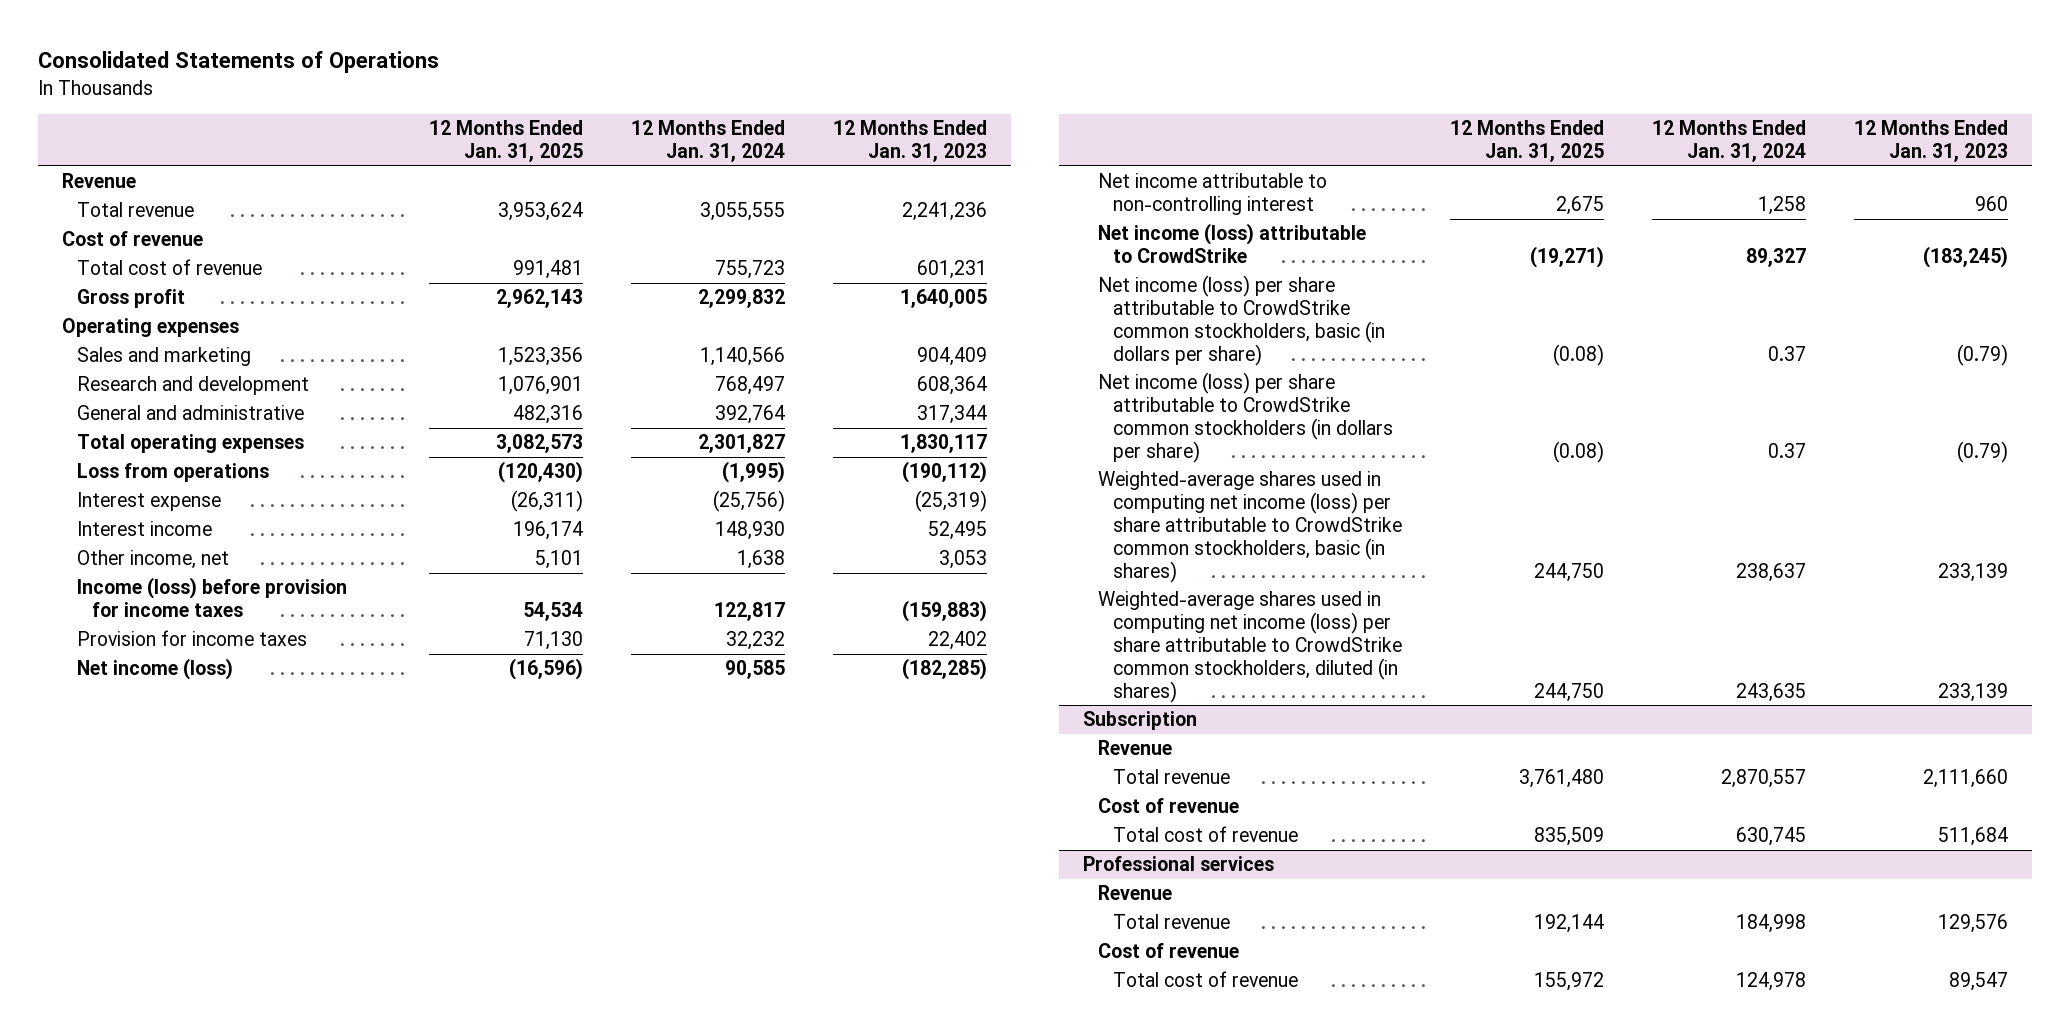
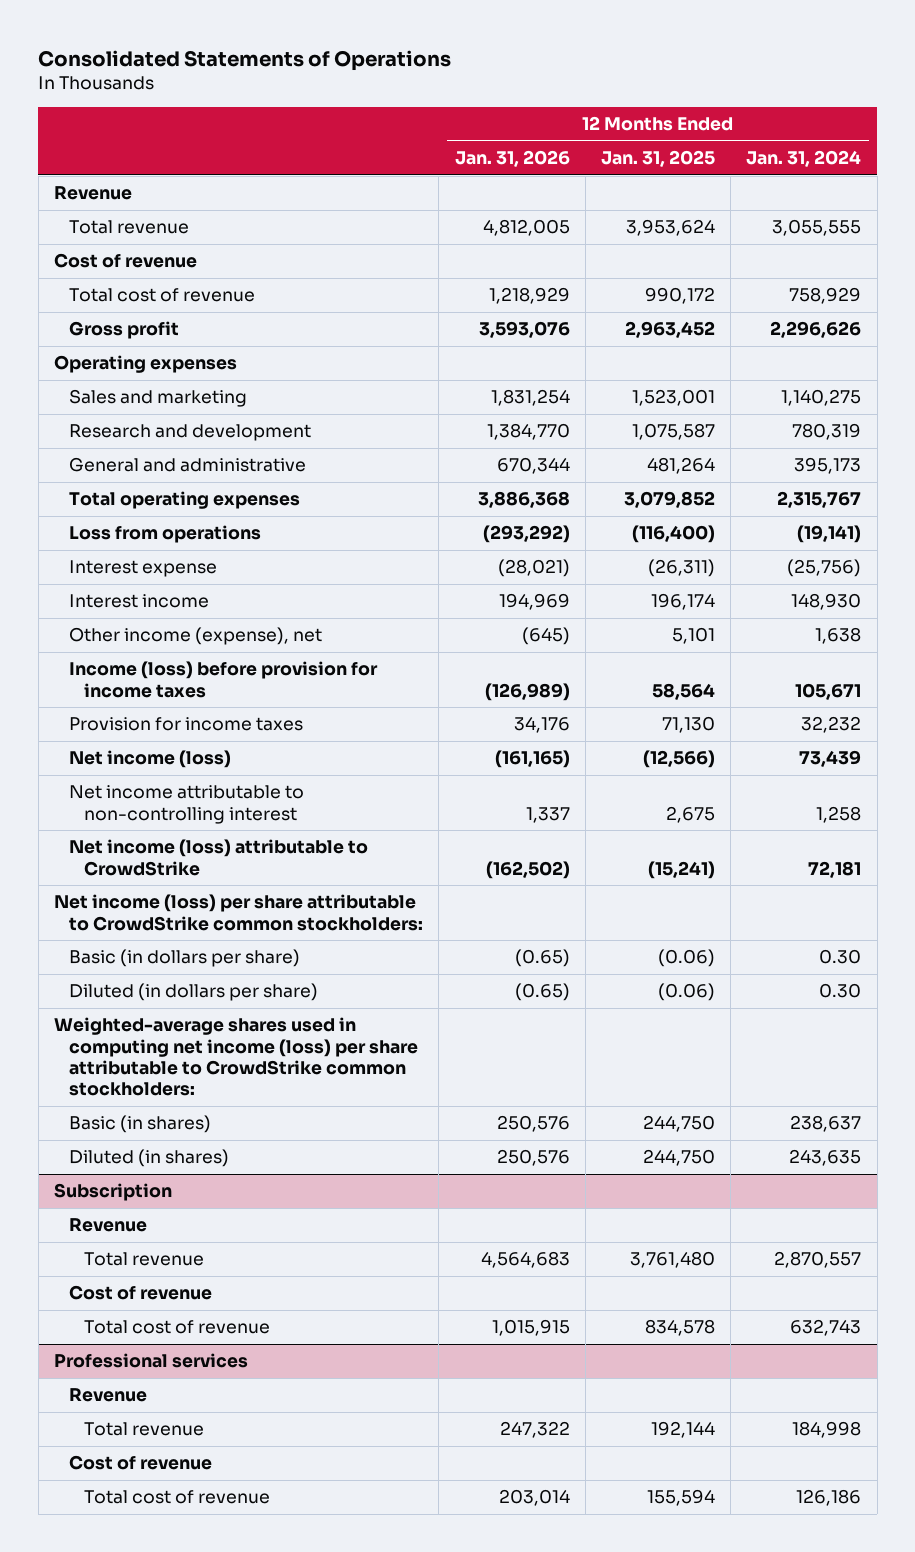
[832,120,987,162] 12 Months Ended Jan. 31, 2023 -> none
none -> [454,150,570,168] Jan. 31, 2026
[513,260,584,280] 991,481 -> [644,287,715,305] 990,172
[715,260,786,280] 755,723 -> [789,287,862,305] 758,929
[496,289,584,309] 2,962,143 -> [624,321,715,339] 2,963,452
[698,289,786,309] 2,299,832 -> [770,321,862,339] 2,296,626
[498,347,584,367] 1,523,356 -> [631,389,715,407] 1,523,001
[700,347,786,367] 1,140,566 -> [781,389,862,407] 1,140,275
[498,376,584,396] 1,076,901 -> [631,423,715,441] 1,075,587
[715,376,786,396] 768,497 -> [792,423,862,441] 780,319
[513,405,584,425] 482,316 -> [646,457,715,475] 481,264
[715,405,786,425] 392,764 -> [794,457,862,475] 395,173
[496,434,584,454] 3,082,573 -> [623,491,715,509] 3,079,852
[698,434,786,454] 2,301,827 -> [777,491,862,509] 2,315,767
[498,461,584,484] (120,430) -> [631,525,715,544] (116,400)
[722,461,786,484] (1,995) -> [797,525,862,544] (19,141)
[77,550,230,570] Other income, net -> [69,627,323,646] Other income (expense), net
[523,602,584,622] 54,534 -> [651,682,715,700] 58,564
[714,602,786,622] 122,817 -> [795,682,862,700] 105,671
[509,658,584,681] (16,596) -> [642,750,715,769] (12,566)
[725,660,786,680] 90,585 -> [799,750,862,768] 73,439
[1529,246,1604,269] (19,271) -> [647,860,715,879] (15,241)
[1745,248,1806,268] 89,327 -> [808,860,862,878] 72,181
none -> [54,894,424,931] Net income (loss) per share attributable to CrowdStrike common stockholders:
[1098,275,1386,366] Net income (loss) per share attributable to CrowdStrike common stockholders, basic (in dollars per share) -> [69,949,301,968] Basic (in dollars per share)
[1552,343,1604,366] (0.08) -> [657,949,715,968] (0.06)
[1767,345,1806,361] 0.37 -> [819,949,862,965] 0.30
[1098,372,1394,463] Net income (loss) per share attributable to CrowdStrike common stockholders (in dollars per share) -> [69,983,319,1002] Diluted (in dollars per share)
[1552,440,1604,463] (0.08) -> [657,983,715,1002] (0.06)
[1767,442,1806,458] 0.37 -> [819,983,862,999] 0.30
none -> [54,1017,419,1097] Weighted-average shares used in computing net income (loss) per share attributable to CrowdStrike common stockholders:
[1098,471,1403,583] Weighted-average shares used in computing net income (loss) per share attributable to CrowdStrike common stockholders, basic (in shares) -> [69,1115,212,1134] Basic (in shares)
[1098,591,1403,703] Weighted-average shares used in computing net income (loss) per share attributable to CrowdStrike common stockholders, diluted (in shares) -> [69,1149,230,1168] Diluted (in shares)
[1533,827,1604,847] 835,509 -> [644,1319,715,1337] 834,578
[1735,827,1806,847] 630,745 -> [790,1319,862,1337] 632,743
[1533,972,1604,992] 155,972 -> [646,1489,715,1507] 155,594
[1735,972,1806,992] 124,978 -> [796,1489,862,1507] 126,186

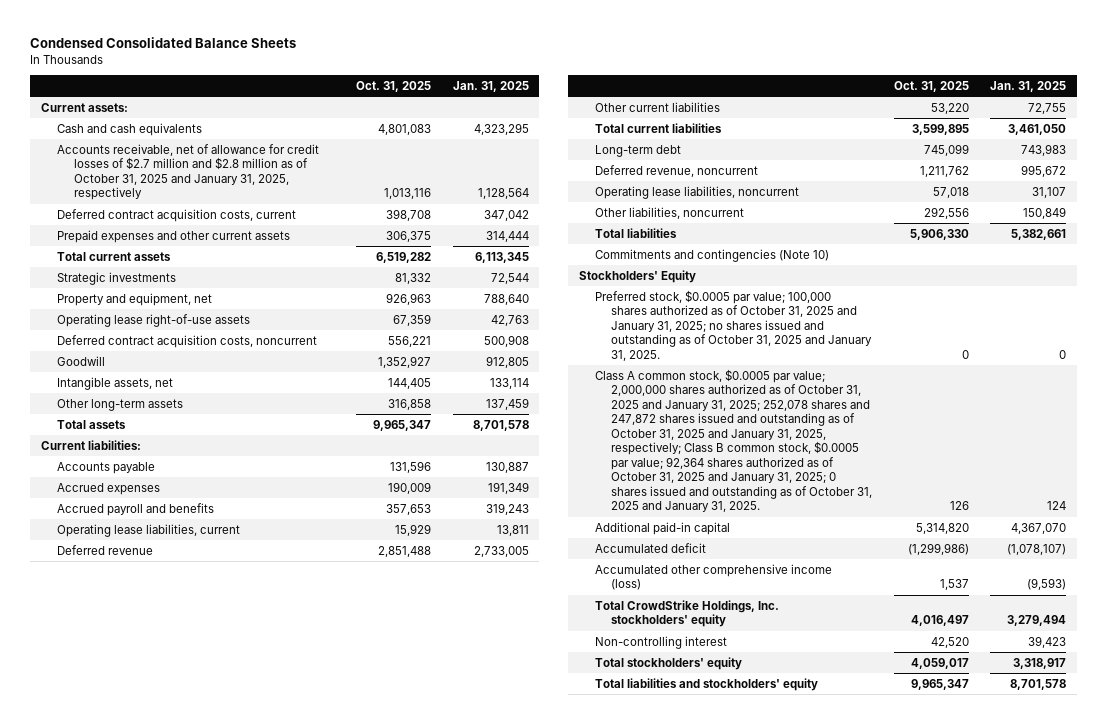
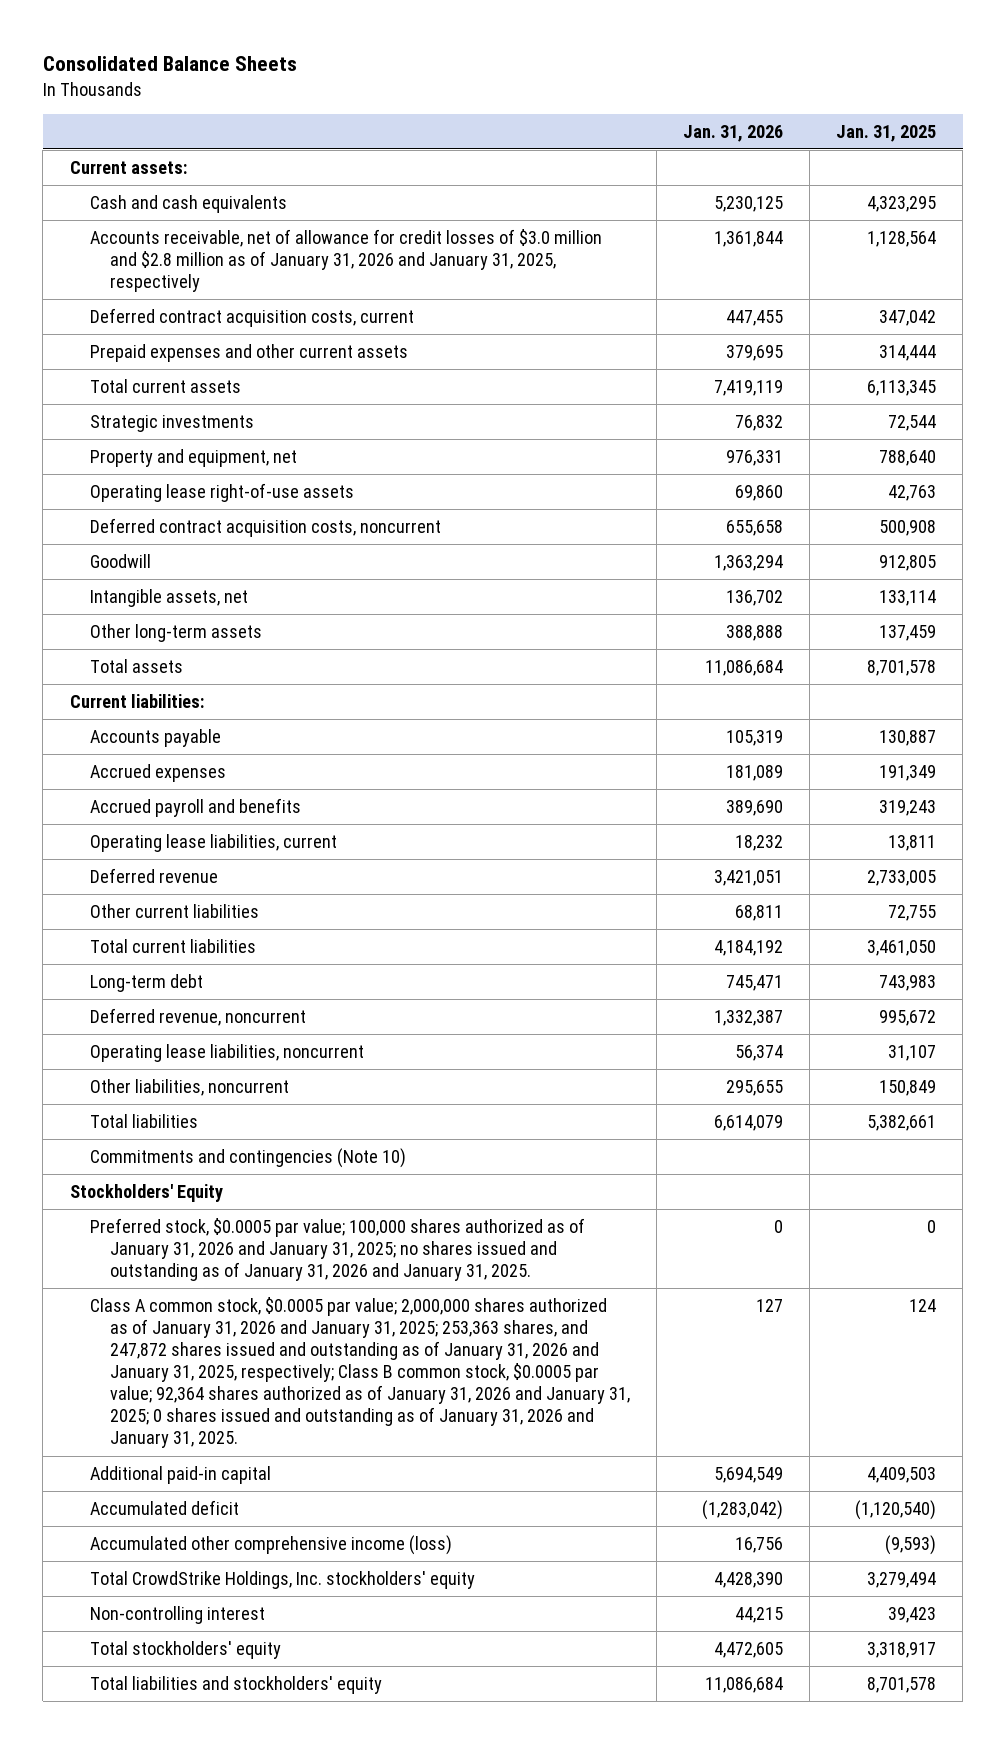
[30,37,297,49] Condensed Consolidated Balance Sheets -> [42,56,297,72] Consolidated Balance Sheets
[356,80,432,92] Oct. 31, 2025 -> none
none -> [682,124,783,142] Jan. 31, 2026
[57,143,320,201] Accounts receivable, net of allowance for credit losses of $2.7 million and $2.8 million as of October 31, 2025 and January 31, 2025, respectively -> [89,228,602,293] Accounts receivable, net of allowance for credit losses of $3.0 million and $2.8 million as of January 31, 2026 and January 31, 2025, respectively
[595,289,873,361] Preferred stock, $0.0005 par value; 100,000 shares authorized as of October 31, 2025 and January 31, 2025; no shares issued and outstanding as of October 31, 2025 and January 31, 2025. -> [89,1217,585,1282] Preferred stock, $0.0005 par value; 100,000 shares authorized as of January 31, 2026 and January 31, 2025; no shares issued and outstanding as of January 31, 2026 and January 31, 2025.
[595,368,873,513] Class A common stock, $0.0005 par value; 2,000,000 shares authorized as of October 31, 2025 and January 31, 2025; 252,078 shares and 247,872 shares issued and outstanding as of October 31, 2025 and January 31, 2025, respectively; Class B common stock, $0.0005 par value; 92,364 shares authorized as of October 31, 2025 and January 31, 2025; 0 shares issued and outstanding as of October 31, 2025 and January 31, 2025. -> [89,1296,630,1449] Class A common stock, $0.0005 par value; 2,000,000 shares authorized as of January 31, 2026 and January 31, 2025; 253,363 shares, and 247,872 shares issued and outstanding as of January 31, 2026 and January 31, 2025, respectively; Class B common stock, $0.0005 par value; 92,364 shares authorized as of January 31, 2026 and January 31, 2025; 0 shares issued and outstanding as of January 31, 2026 and January 31, 2025.
[1011,522,1067,534] 4,367,070 -> [867,1466,937,1483] 4,409,503
[1007,543,1067,555] (1,078,107) -> [855,1499,937,1520] (1,120,540)

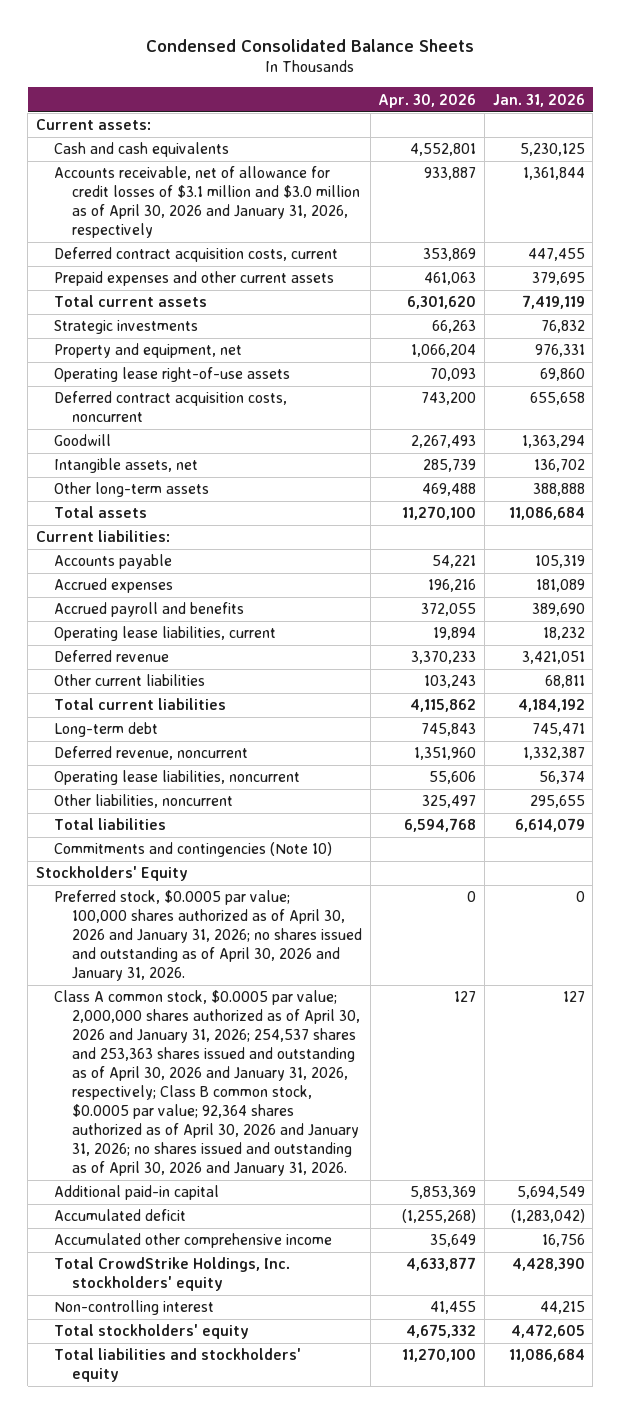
[42,56,297,72] Consolidated Balance Sheets -> [146,38,475,52] Condensed Consolidated Balance Sheets
[836,124,937,142] Jan. 31, 2025 -> none
none -> [378,93,477,108] Apr. 30, 2026
[89,228,602,293] Accounts receivable, net of allowance for credit losses of $3.0 million and $2.8 million as of January 31, 2026 and January 31, 2025, respectively -> [54,166,361,239] Accounts receivable, net of allowance for credit losses of $3.1 million and $3.0 million as of April 30, 2026 and January 31, 2026, respectively
[89,1217,585,1282] Preferred stock, $0.0005 par value; 100,000 shares authorized as of January 31, 2026 and January 31, 2025; no shares issued and outstanding as of January 31, 2026 and January 31, 2025. -> [54,890,363,982] Preferred stock, $0.0005 par value; 100,000 shares authorized as of April 30, 2026 and January 31, 2026; no shares issued and outstanding as of April 30, 2026 and January 31, 2026.
[89,1296,630,1449] Class A common stock, $0.0005 par value; 2,000,000 shares authorized as of January 31, 2026 and January 31, 2025; 253,363 shares, and 247,872 shares issued and outstanding as of January 31, 2026 and January 31, 2025, respectively; Class B common stock, $0.0005 par value; 92,364 shares authorized as of January 31, 2026 and January 31, 2025; 0 shares issued and outstanding as of January 31, 2026 and January 31, 2025. -> [54,990,361,1177] Class A common stock, $0.0005 par value; 2,000,000 shares authorized as of April 30, 2026 and January 31, 2026; 254,537 shares and 253,363 shares issued and outstanding as of April 30, 2026 and January 31, 2026, respectively; Class B common stock, $0.0005 par value; 92,364 shares authorized as of April 30, 2026 and January 31, 2026; no shares issued and outstanding as of April 30, 2026 and January 31, 2026.
[89,1534,452,1555] Accumulated other comprehensive income (loss) -> [54,1233,333,1249] Accumulated other comprehensive income

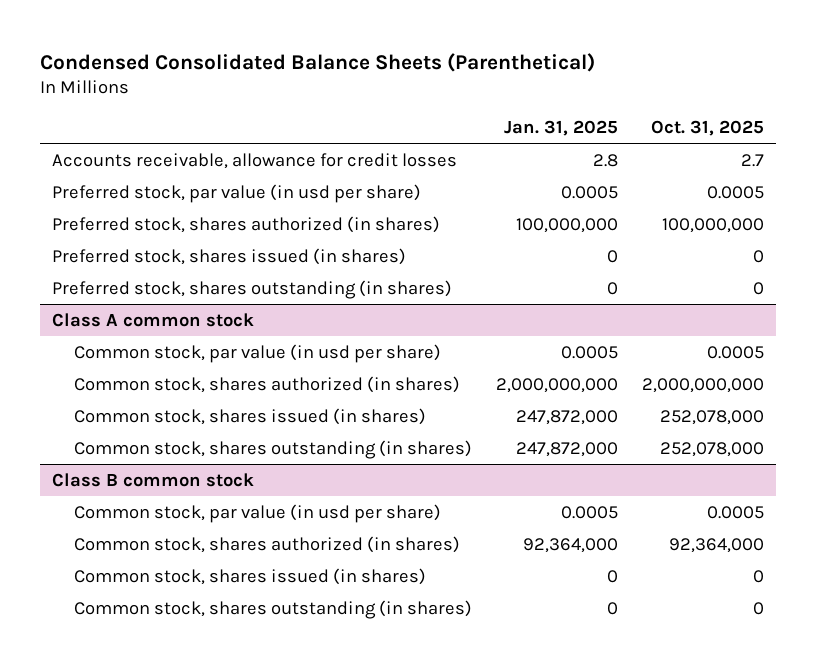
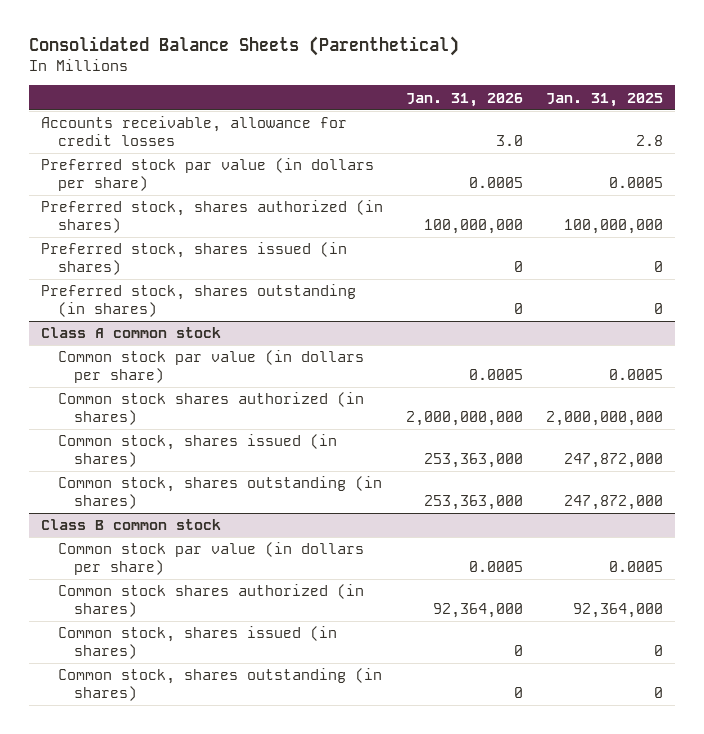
[40,52,596,72] Condensed Consolidated Balance Sheets (Parenthetical) -> [28,36,459,57] Consolidated Balance Sheets (Parenthetical)
[650,120,764,137] Oct. 31, 2025 -> none
none -> [406,92,524,107] Jan. 31, 2026
[52,183,422,203] Preferred stock, par value (in usd per share) -> [40,158,374,191] Preferred stock par value (in dollars per share)
[73,343,441,363] Common stock, par value (in usd per share) -> [57,350,364,383] Common stock par value (in dollars per share)
[73,375,460,393] Common stock, shares authorized (in shares) -> [57,392,364,425] Common stock shares authorized (in shares)
[73,503,441,523] Common stock, par value (in usd per share) -> [57,542,364,575] Common stock par value (in dollars per share)
[73,535,460,553] Common stock, shares authorized (in shares) -> [57,584,364,617] Common stock shares authorized (in shares)

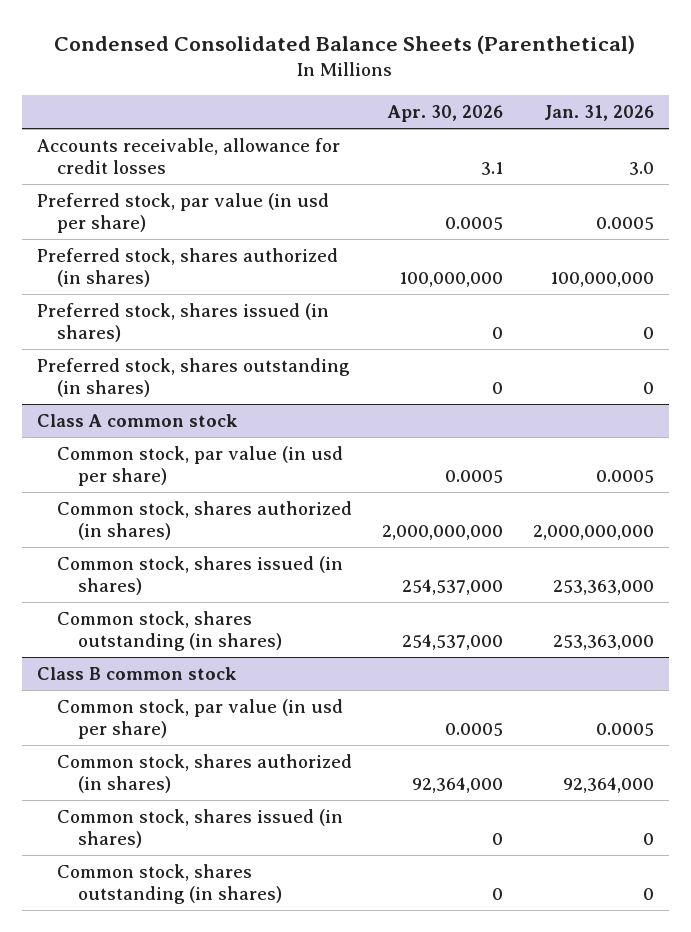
[28,36,459,57] Consolidated Balance Sheets (Parenthetical) -> [54,35,636,55] Condensed Consolidated Balance Sheets (Parenthetical)
[546,92,664,107] Jan. 31, 2025 -> none
none -> [387,105,504,123] Apr. 30, 2026
[40,158,374,191] Preferred stock par value (in dollars per share) -> [36,192,329,234] Preferred stock, par value (in usd per share)
[57,350,364,383] Common stock par value (in dollars per share) -> [57,445,344,487] Common stock, par value (in usd per share)
[57,392,364,425] Common stock shares authorized (in shares) -> [57,500,353,541] Common stock, shares authorized (in shares)
[57,542,364,575] Common stock par value (in dollars per share) -> [57,698,344,740] Common stock, par value (in usd per share)
[57,584,364,617] Common stock shares authorized (in shares) -> [57,753,353,794] Common stock, shares authorized (in shares)

